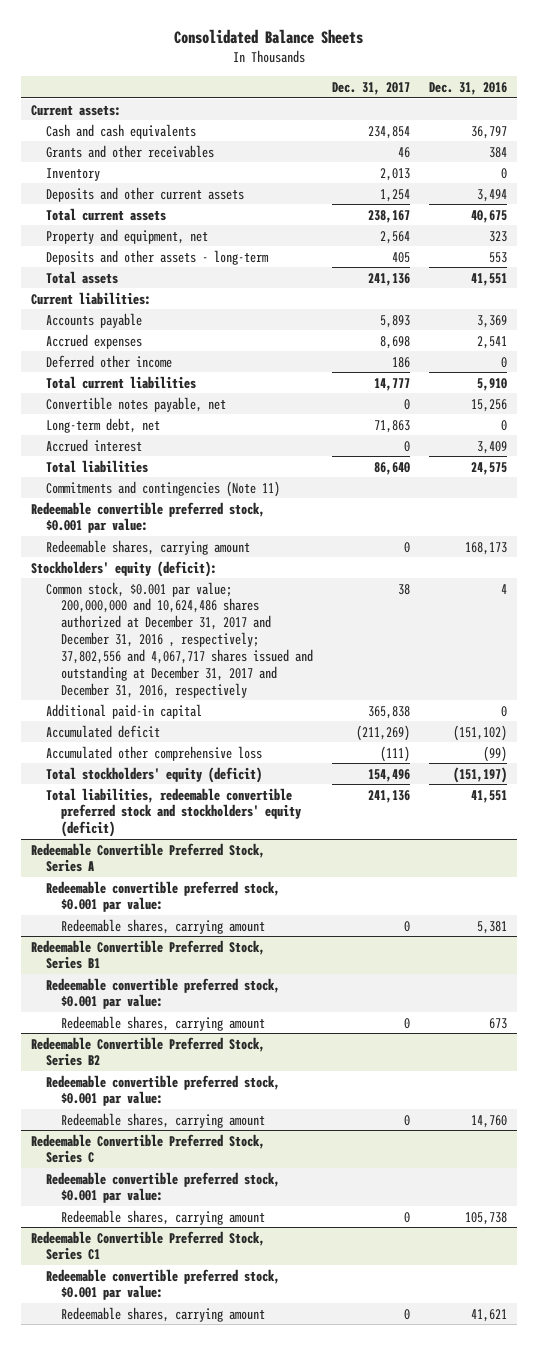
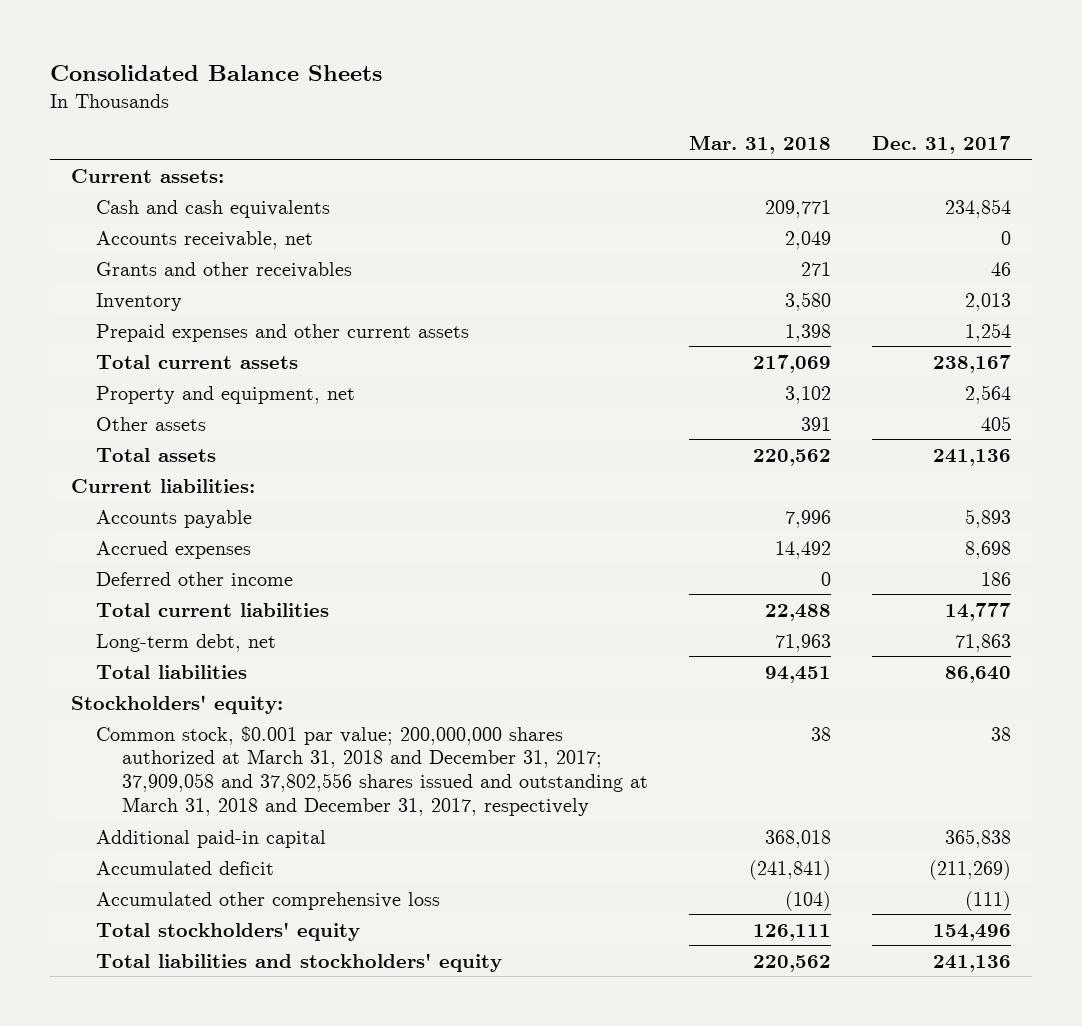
[429,81,508,95] Dec. 31, 2016 -> none
none -> [688,135,831,155] Mar. 31, 2018
none -> [96,230,314,249] Accounts receivable, net
[45,186,244,202] Deposits and other current assets -> [96,323,470,342] Prepaid expenses and other current assets
[45,249,269,265] Deposits and other assets - long-term -> [96,416,207,431] Other assets
[45,396,226,412] Convertible notes payable, net -> none
[45,438,142,452] Accrued interest -> none
[45,480,280,497] Commitments and contingencies (Note 11) -> none
[30,501,265,534] Redeemable convertible preferred stock, $0.001 par value: -> none
[45,539,250,555] Redeemable shares, carrying amount -> none
[30,560,217,577] Stockholders' equity (deficit): -> [71,694,284,714] Stockholders' equity:
[45,581,314,698] Common stock, $0.001 par value; 200,000,000 and 10,624,486 shares authorized at December 31, 2017 and December 31, 2016 , respectively; 37,802,556 and 4,067,717 shares issued and outstanding at December 31, 2017 and December 31, 2016, respectively -> [96,725,648,816] Common stock, $0.001 par value; 200,000,000 shares authorized at March 31, 2018 and December 31, 2017; 37,909,058 and 37,802,556 shares issued and outstanding at March 31, 2018 and December 31, 2017, respectively
[30,842,265,873] Redeemable Convertible Preferred Stock, Series A -> none
[45,880,280,913] Redeemable convertible preferred stock, $0.001 par value: -> none
[61,918,266,934] Redeemable shares, carrying amount -> none
[30,939,265,970] Redeemable Convertible Preferred Stock, Series B1 -> none
[45,977,280,1010] Redeemable convertible preferred stock, $0.001 par value: -> none
[61,1015,266,1031] Redeemable shares, carrying amount -> none
[30,1036,265,1067] Redeemable Convertible Preferred Stock, Series B2 -> none
[45,1074,280,1107] Redeemable convertible preferred stock, $0.001 par value: -> none
[61,1112,266,1128] Redeemable shares, carrying amount -> none
[30,1133,265,1164] Redeemable Convertible Preferred Stock, Series C -> none
[45,1171,280,1204] Redeemable convertible preferred stock, $0.001 par value: -> none
[61,1209,266,1225] Redeemable shares, carrying amount -> none
[30,1230,265,1261] Redeemable Convertible Preferred Stock, Series C1 -> none
[45,1268,280,1301] Redeemable convertible preferred stock, $0.001 par value: -> none
[61,1306,266,1322] Redeemable shares, carrying amount -> none
[45,766,262,783] Total stockholders' equity (deficit) -> [96,921,361,941] Total stockholders' equity
[45,787,302,838] Total liabilities, redeemable convertible preferred stock and stockholders' equity (deficit) -> [96,952,503,972] Total liabilities and stockholders' equity

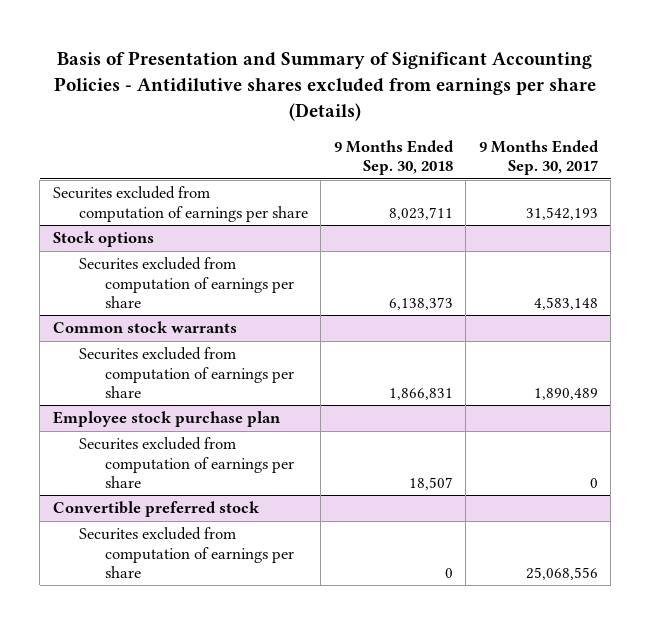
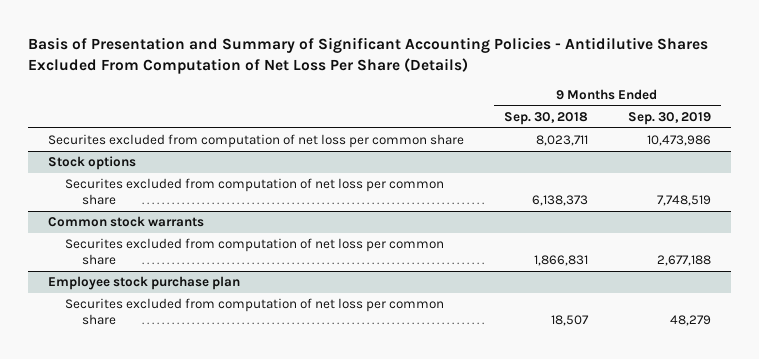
[54,51,597,122] Basis of Presentation and Summary of Significant Accounting Policies - Antidilutive shares excluded from earnings per share (Details) -> [28,37,709,75] Basis of Presentation and Summary of Significant Accounting Policies - Antidilutive Shares Excluded From Computation of Net Loss Per Share (Details)
[478,139,599,176] 9 Months Ended Sep. 30, 2017 -> none
none -> [627,111,711,125] Sep. 30, 2019
[52,186,308,222] Securites excluded from computation of earnings per share -> [48,134,465,149] Securites excluded from computation of net loss per common share
[78,257,294,308] Securites excluded from computation of earnings per share -> [65,178,445,205] Securites excluded from computation of net loss per common share
[78,347,294,398] Securites excluded from computation of earnings per share -> [65,238,445,265] Securites excluded from computation of net loss per common share
[52,501,259,518] Convertible preferred stock -> none
[78,527,294,578] Securites excluded from computation of earnings per share -> none
[78,437,294,488] Securites excluded from computation of earnings per share -> [65,298,445,325] Securites excluded from computation of net loss per common share

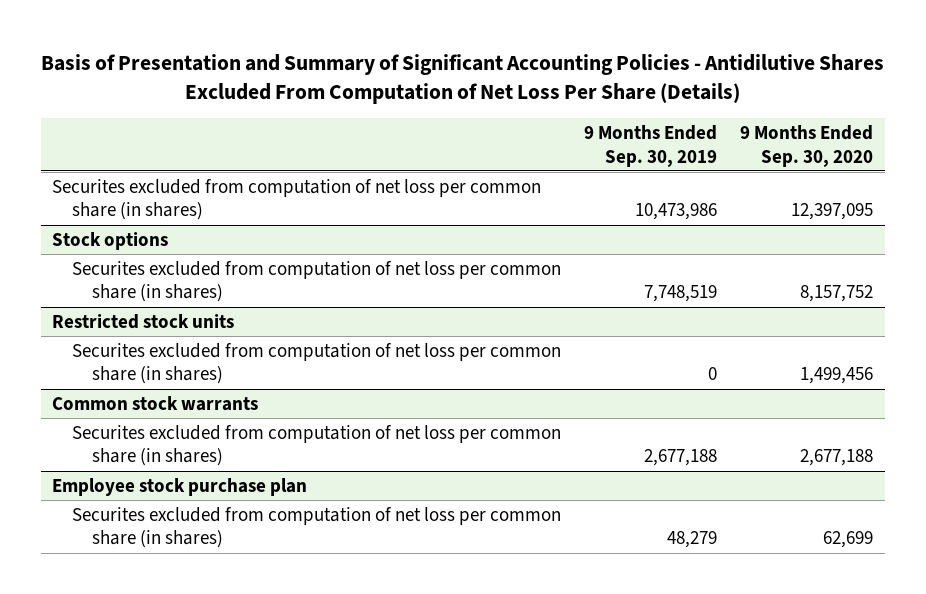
[503,111,588,125] Sep. 30, 2018 -> none
none -> [740,125,874,167] 9 Months Ended Sep. 30, 2020
[48,134,465,149] Securites excluded from computation of net loss per common share -> [52,178,542,221] Securites excluded from computation of net loss per common share (in shares)
[65,178,445,205] Securites excluded from computation of net loss per common share -> [72,260,562,303] Securites excluded from computation of net loss per common share (in shares)
none -> [52,313,235,329] Restricted stock units
none -> [72,342,562,385] Securites excluded from computation of net loss per common share (in shares)
[65,238,445,265] Securites excluded from computation of net loss per common share -> [72,424,562,467] Securites excluded from computation of net loss per common share (in shares)
[65,298,445,325] Securites excluded from computation of net loss per common share -> [72,506,562,549] Securites excluded from computation of net loss per common share (in shares)

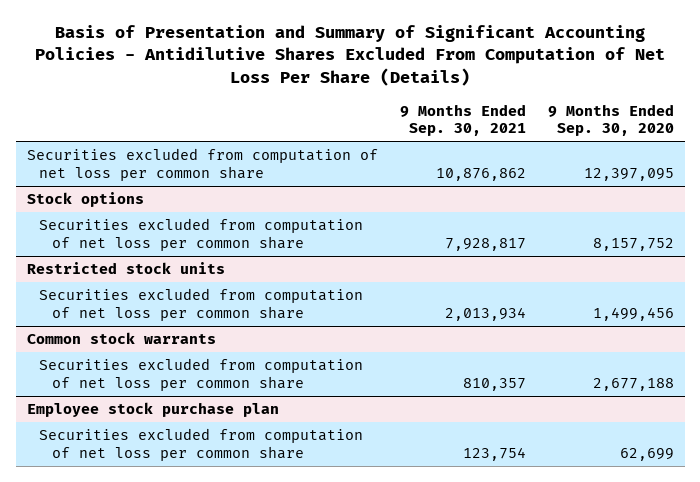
[584,125,718,167] 9 Months Ended Sep. 30, 2019 -> none
none -> [399,103,526,137] 9 Months Ended Sep. 30, 2021
[52,178,542,221] Securites excluded from computation of net loss per common share (in shares) -> [26,148,378,181] Securities excluded from computation of net loss per common share
[72,260,562,303] Securites excluded from computation of net loss per common share (in shares) -> [39,218,364,251] Securities excluded from computation of net loss per common share
[72,342,562,385] Securites excluded from computation of net loss per common share (in shares) -> [39,288,364,321] Securities excluded from computation of net loss per common share
[72,424,562,467] Securites excluded from computation of net loss per common share (in shares) -> [39,358,364,391] Securities excluded from computation of net loss per common share
[72,506,562,549] Securites excluded from computation of net loss per common share (in shares) -> [39,428,364,461] Securities excluded from computation of net loss per common share

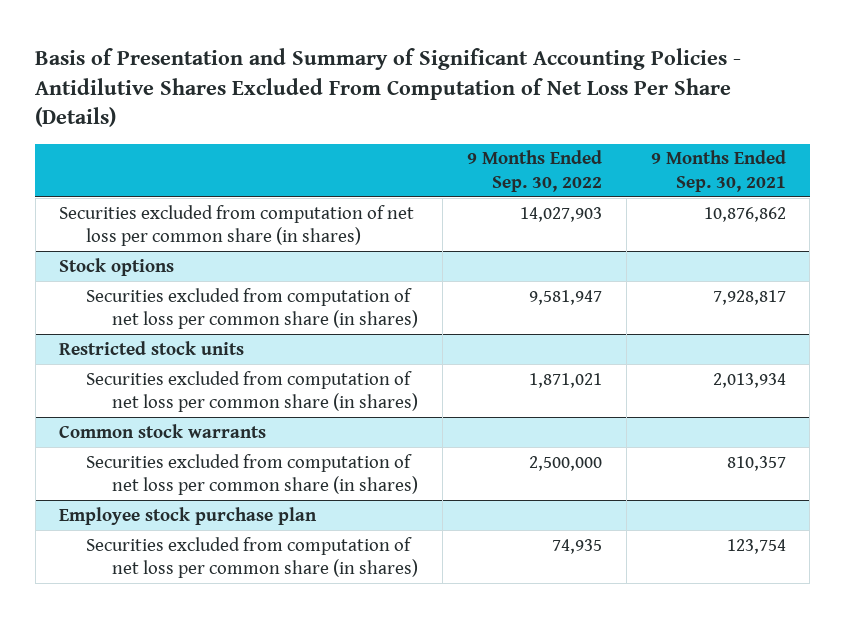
[547,103,674,137] 9 Months Ended Sep. 30, 2020 -> none
none -> [466,150,602,192] 9 Months Ended Sep. 30, 2022
[26,148,378,181] Securities excluded from computation of net loss per common share -> [59,204,415,247] Securities excluded from computation of net loss per common share (in shares)
[39,218,364,251] Securities excluded from computation of net loss per common share -> [85,287,419,330] Securities excluded from computation of net loss per common share (in shares)
[39,288,364,321] Securities excluded from computation of net loss per common share -> [85,370,419,413] Securities excluded from computation of net loss per common share (in shares)
[39,358,364,391] Securities excluded from computation of net loss per common share -> [85,453,419,496] Securities excluded from computation of net loss per common share (in shares)
[39,428,364,461] Securities excluded from computation of net loss per common share -> [85,536,419,579] Securities excluded from computation of net loss per common share (in shares)

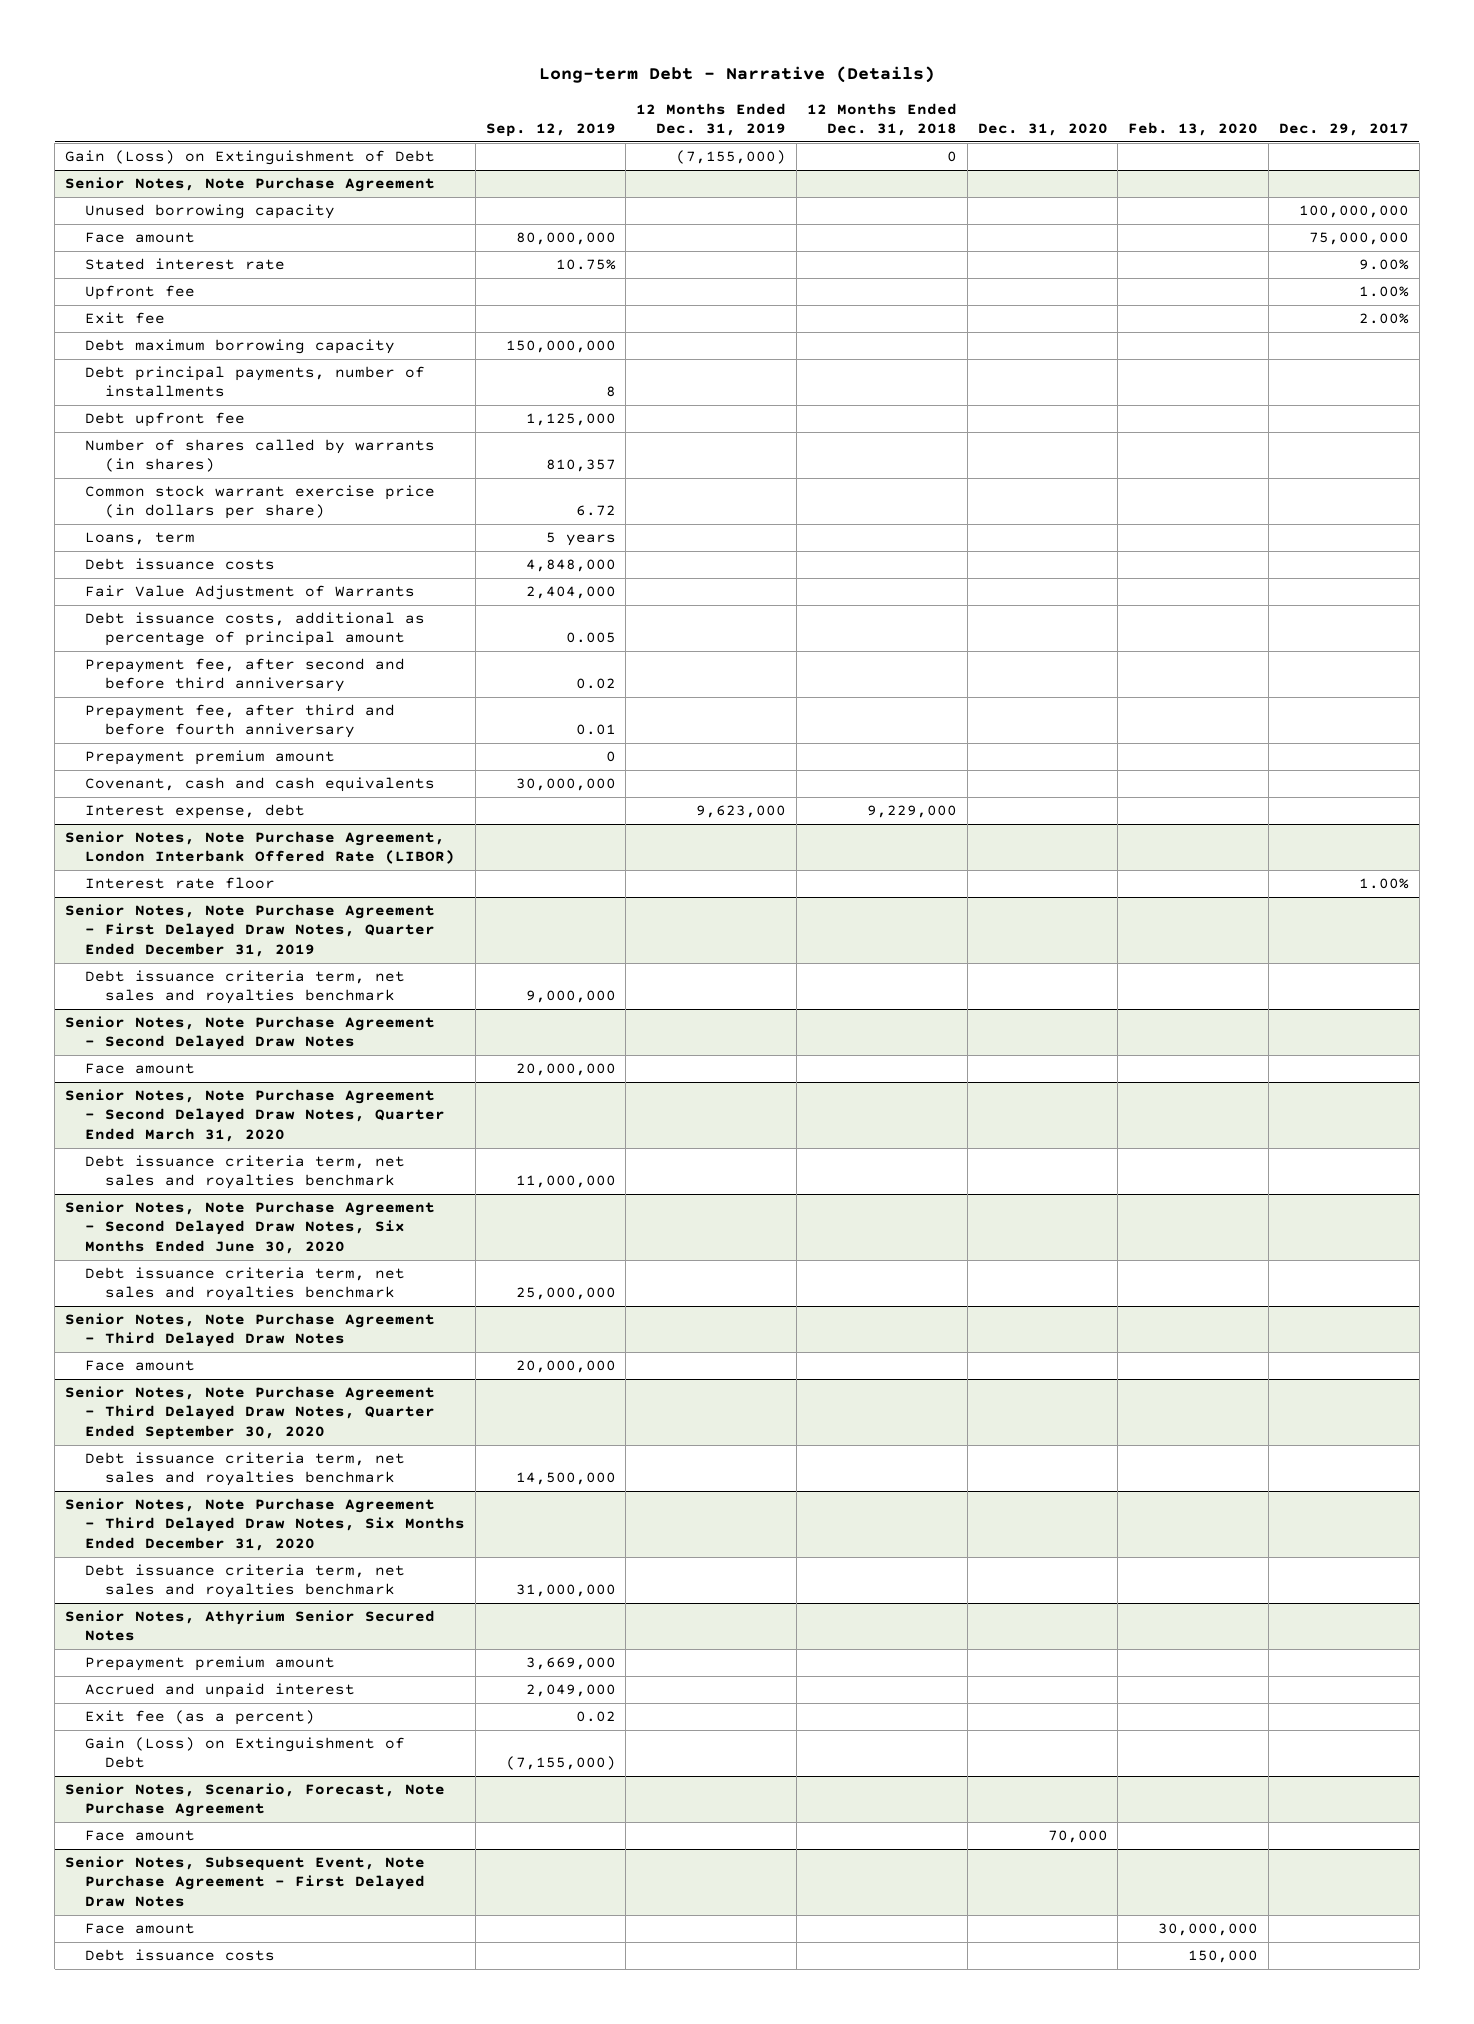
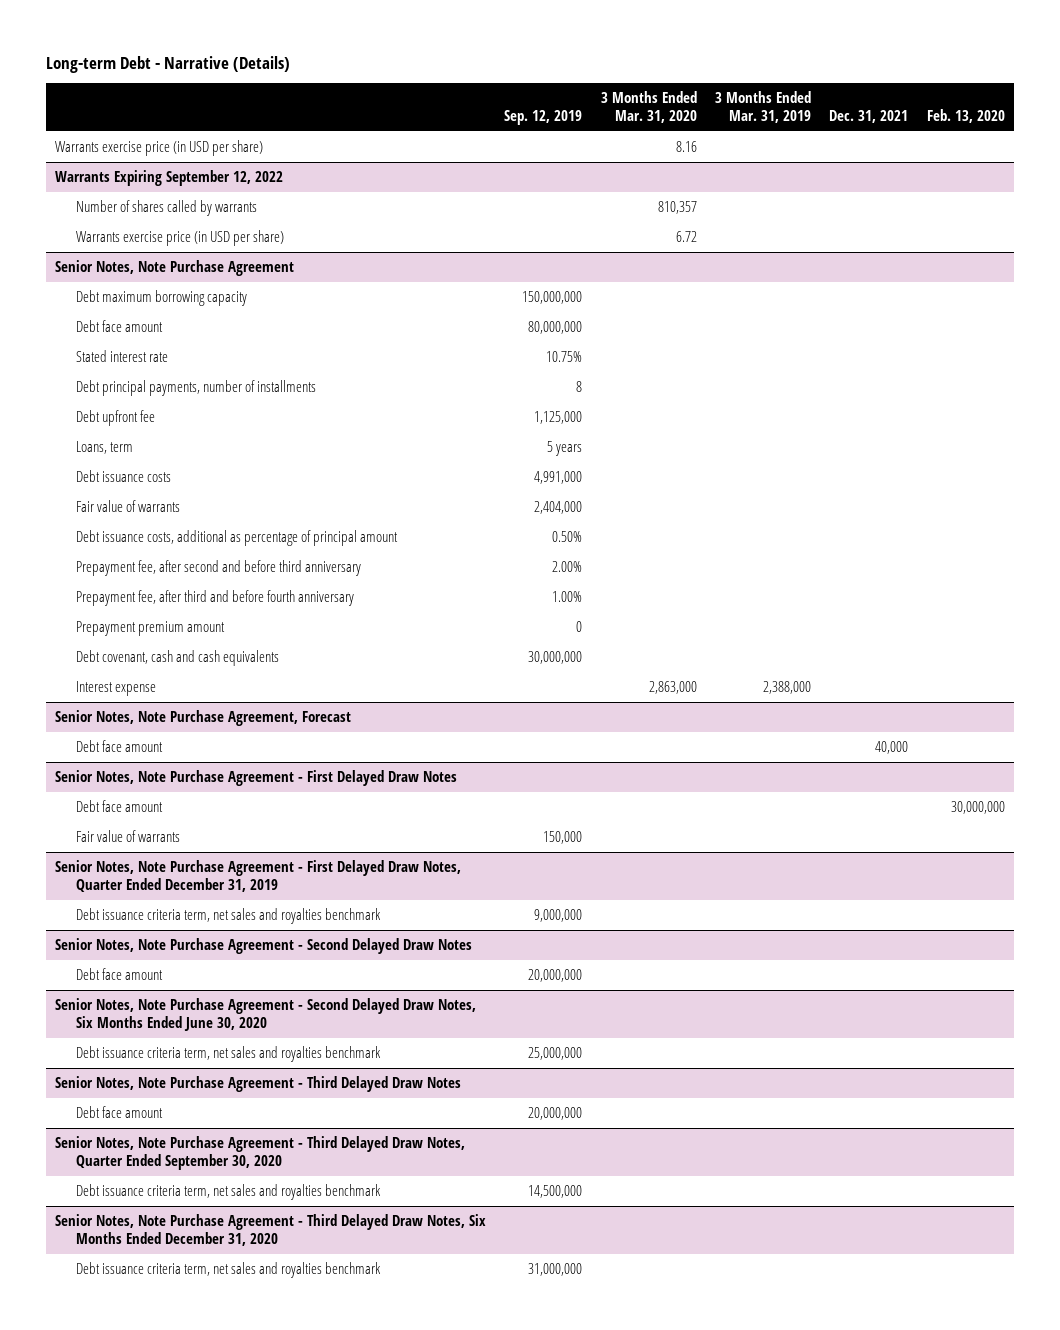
[636,102,787,136] 12 Months Ended Dec. 31, 2019 -> none
[806,102,957,136] 12 Months Ended Dec. 31, 2018 -> none
[977,122,1108,136] Dec. 31, 2020 -> none
[1278,122,1409,136] Dec. 29, 2017 -> none
none -> [600,91,697,124] 3 Months Ended Mar. 31, 2020
none -> [714,91,811,124] 3 Months Ended Mar. 31, 2019
none -> [829,110,909,124] Dec. 31, 2021
[64,150,435,166] Gain (Loss) on Extinguishment of Debt -> none
none -> [55,139,264,156] Warrants exercise price (in USD per share)
none -> [55,169,284,186] Warrants Expiring September 12, 2022
none -> [76,199,258,216] Number of shares called by warrants
none -> [76,229,285,246] Warrants exercise price (in USD per share)
[84,204,335,220] Unused borrowing capacity -> none
[84,232,195,244] Face amount -> none
[84,285,195,301] Upfront fee -> none
[84,312,165,325] Exit fee -> none
none -> [76,319,164,332] Debt face amount
[84,258,285,271] Stated interest rate -> [76,349,169,362] Stated interest rate
[84,439,435,473] Number of shares called by warrants (in shares) -> none
[84,485,435,520] Common stock warrant exercise price (in dollars per share) -> none
[525,559,616,573] 4,848,000 -> [534,470,583,484] 4,991,000
[84,585,415,601] Fair Value Adjustment of Warrants -> [76,499,181,512] Fair value of warrants
[565,632,616,644] 0.005 -> [552,530,583,542] 0.50%
[575,678,616,690] 0.02 -> [552,560,583,572] 2.00%
[575,724,616,736] 0.01 -> [552,590,583,602] 1.00%
[64,831,455,865] Senior Notes, Note Purchase Agreement, London Interbank Offered Rate (LIBOR) -> none
[84,877,275,890] Interest rate floor -> none
[84,777,435,793] Covenant, cash and cash equivalents -> [76,649,280,666] Debt covenant, cash and cash equivalents
[84,804,305,820] Interest expense, debt -> [76,680,157,696] Interest expense
none -> [55,709,352,726] Senior Notes, Note Purchase Agreement, Forecast
none -> [76,739,164,752] Debt face amount
none -> [55,769,458,786] Senior Notes, Note Purchase Agreement - First Delayed Draw Notes
none -> [76,799,164,812] Debt face amount
none -> [76,829,181,842] Fair value of warrants
[64,1089,445,1142] Senior Notes, Note Purchase Agreement - Second Delayed Draw Notes, Quarter Ended March 31, 2020 -> none
[84,1155,405,1190] Debt issuance criteria term, net sales and royalties benchmark -> none
[84,1063,195,1075] Face amount -> [76,967,164,980] Debt face amount
[84,1360,195,1372] Face amount -> [76,1105,164,1118] Debt face amount
[64,1610,435,1642] Senior Notes, Athyrium Senior Secured Notes -> none
[84,1656,335,1672] Prepayment premium amount -> none
[84,1683,355,1699] Accrued and unpaid interest -> none
[84,1710,315,1726] Exit fee (as a percent) -> none
[84,1737,405,1769] Gain (Loss) on Extinguishment of Debt -> none
[64,1783,445,1818] Senior Notes, Scenario, Forecast, Note Purchase Agreement -> none
[84,1830,195,1842] Face amount -> none
[64,1856,425,1907] Senior Notes, Subsequent Event, Note Purchase Agreement - First Delayed Draw Notes -> none
[84,1923,195,1935] Face amount -> none
[84,1949,275,1962] Debt issuance costs -> none

